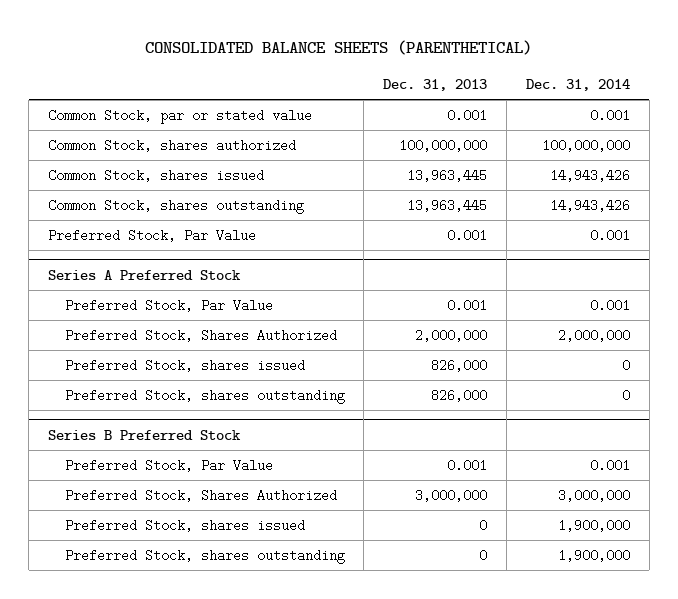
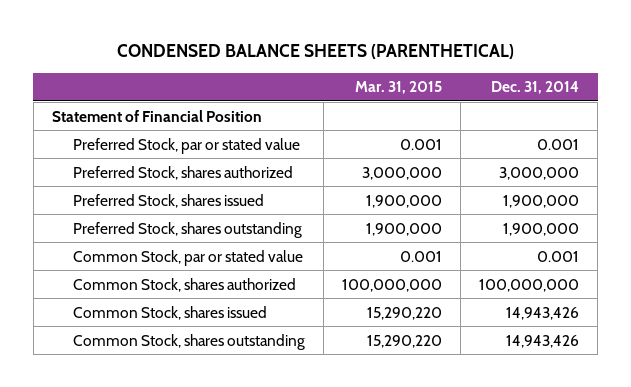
[145,40,533,56] CONSOLIDATED BALANCE SHEETS (PARENTHETICAL) -> [116,44,514,60] CONDENSED BALANCE SHEETS (PARENTHETICAL)
[383,79,488,92] Dec. 31, 2013 -> none
none -> [354,81,442,95] Mar. 31, 2015
none -> [52,109,263,122] Statement of Financial Position
none -> [72,137,300,154] Preferred Stock, par or stated value
none -> [72,165,293,180] Preferred Stock, shares authorized
none -> [72,193,264,208] Preferred Stock, shares issued
none -> [72,221,302,238] Preferred Stock, shares outstanding
[48,228,257,242] Preferred Stock, Par Value -> none
[48,269,242,280] Series A Preferred Stock -> none
[64,298,273,312] Preferred Stock, Par Value -> none
[64,328,337,342] Preferred Stock, Shares Authorized -> none
[64,358,305,372] Preferred Stock, shares issued -> none
[64,388,345,404] Preferred Stock, shares outstanding -> none
[48,429,242,440] Series B Preferred Stock -> none
[64,458,273,472] Preferred Stock, Par Value -> none
[64,488,337,502] Preferred Stock, Shares Authorized -> none
[64,518,305,532] Preferred Stock, shares issued -> none
[64,548,345,564] Preferred Stock, shares outstanding -> none

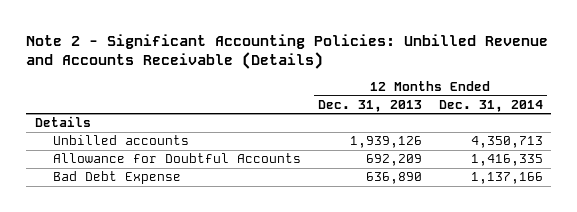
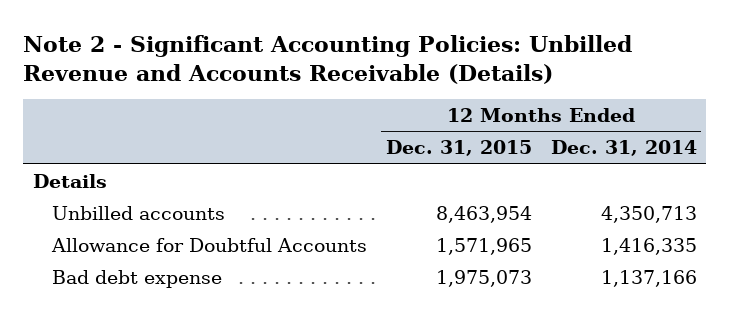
[317,99,422,112] Dec. 31, 2013 -> none
none -> [385,140,532,157] Dec. 31, 2015
[53,171,182,185] Bad Debt Expense -> [52,269,223,288] Bad debt expense

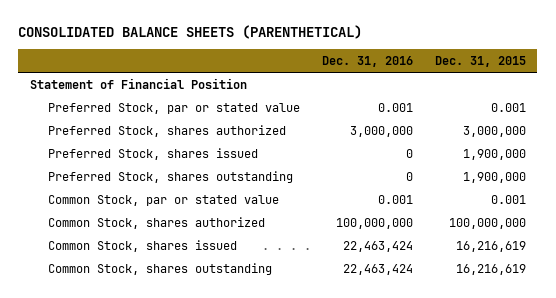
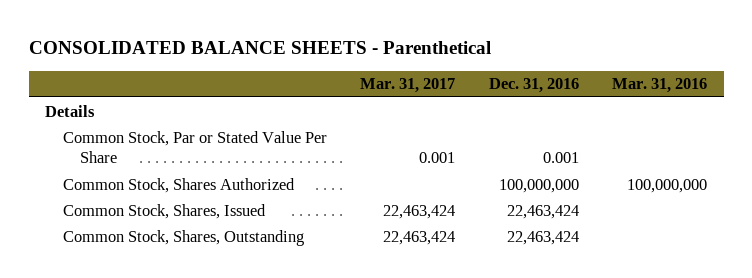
[18,24,363,39] CONSOLIDATED BALANCE SHEETS (PARENTHETICAL) -> [28,41,491,55] CONSOLIDATED BALANCE SHEETS - Parenthetical
[435,55,527,67] Dec. 31, 2015 -> none
none -> [360,78,456,94] Mar. 31, 2017
none -> [611,78,707,94] Mar. 31, 2016
[29,78,247,90] Statement of Financial Position -> none
[47,103,300,115] Preferred Stock, par or stated value -> none
[47,125,286,138] Preferred Stock, shares authorized -> none
[47,148,258,161] Preferred Stock, shares issued -> none
[47,171,293,184] Preferred Stock, shares outstanding -> none
none -> [45,104,96,117] Details
[47,195,279,207] Common Stock, par or stated value -> [62,130,327,164] Common Stock, Par or Stated Value Per Share
[47,217,265,230] Common Stock, shares authorized -> [62,177,295,193] Common Stock, Shares Authorized
[47,240,237,253] Common Stock, shares issued -> [62,203,266,219] Common Stock, Shares, Issued
[47,263,272,276] Common Stock, shares outstanding -> [62,229,304,246] Common Stock, Shares, Outstanding

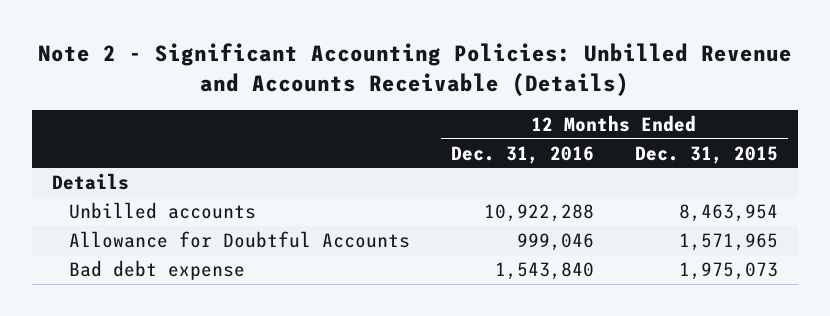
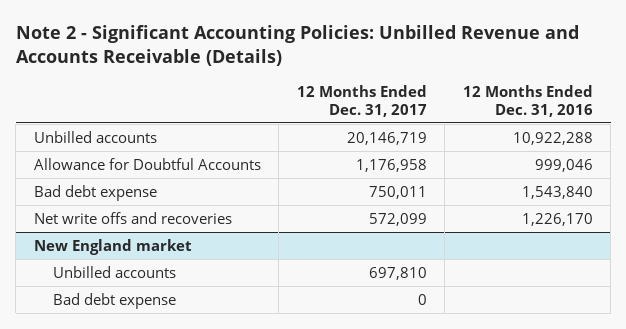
[634,145,778,164] Dec. 31, 2015 -> none
none -> [296,84,427,118] 12 Months Ended Dec. 31, 2017
[51,173,129,191] Details -> none
none -> [33,211,232,224] Net write offs and recoveries
none -> [33,238,192,255] New England market
none -> [53,265,177,278] Unbilled accounts
none -> [53,292,177,309] Bad debt expense

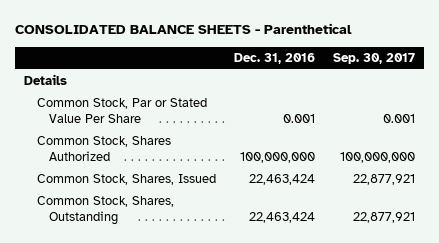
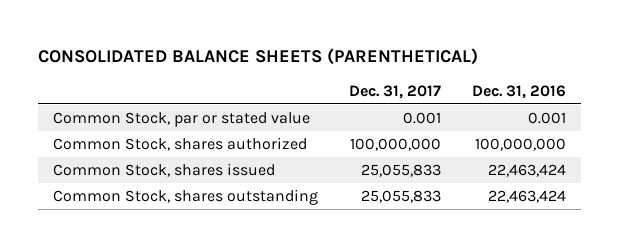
[15,23,353,35] CONSOLIDATED BALANCE SHEETS - Parenthetical -> [37,48,478,66] CONSOLIDATED BALANCE SHEETS (PARENTHETICAL)
[333,52,416,64] Sep. 30, 2017 -> none
none -> [348,84,441,99] Dec. 31, 2017
[24,74,68,86] Details -> none
[36,98,207,123] Common Stock, Par or Stated Value Per Share -> [53,111,311,127] Common Stock, par or stated value
[36,136,171,161] Common Stock, Shares Authorized -> [53,136,308,151] Common Stock, shares authorized
[36,174,216,186] Common Stock, Shares, Issued -> [53,162,276,177] Common Stock, shares issued
[36,196,174,225] Common Stock, Shares, Outstanding -> [53,188,319,205] Common Stock, shares outstanding

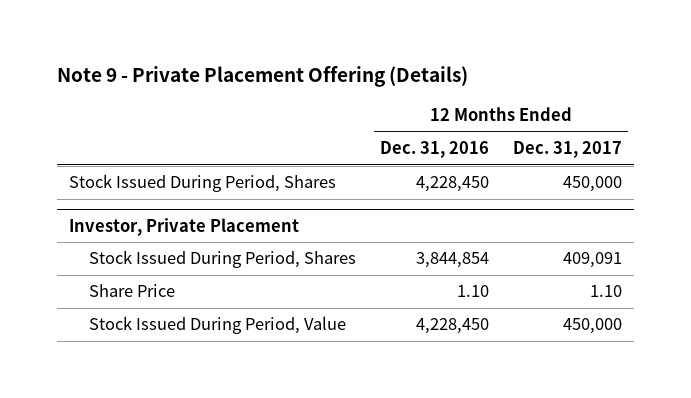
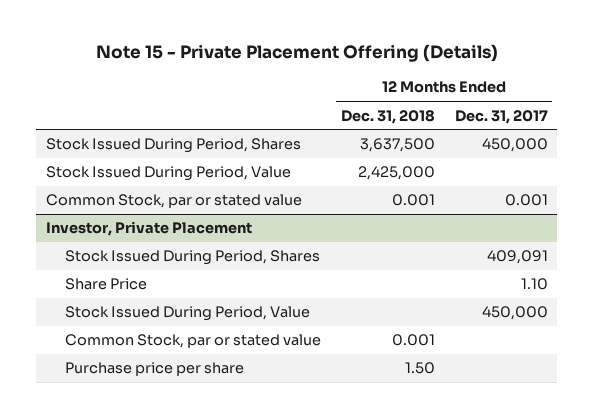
[56,66,468,88] Note 9 - Private Placement Offering (Details) -> [95,44,498,63] Note 15 - Private Placement Offering (Details)
[380,141,490,159] Dec. 31, 2016 -> none
none -> [341,109,436,124] Dec. 31, 2018
none -> [45,166,291,182] Stock Issued During Period, Value
none -> [45,194,302,209] Common Stock, par or stated value
none -> [65,334,322,349] Common Stock, par or stated value
none -> [65,362,245,377] Purchase price per share

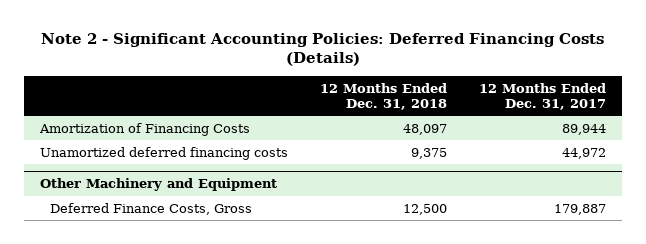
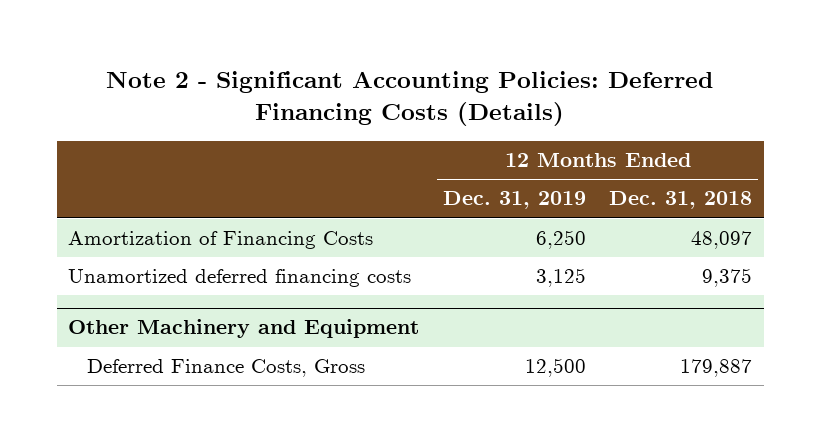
[478,82,606,110] 12 Months Ended Dec. 31, 2017 -> none
none -> [442,191,586,210] Dec. 31, 2019
[402,203,447,215] 12,500 -> [680,359,753,378] 179,887

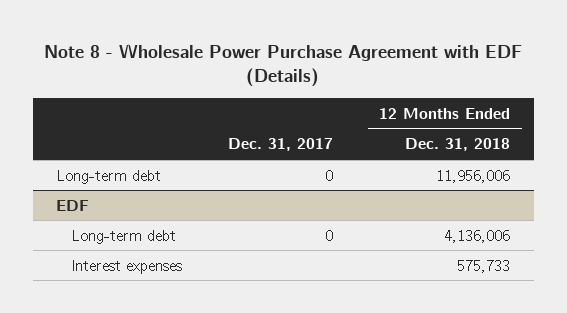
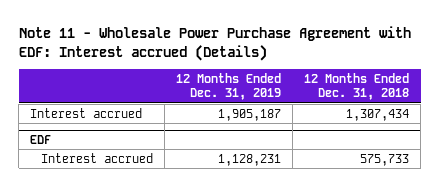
[44,42,523,88] Note 8 - Wholesale Power Purchase Agreement with EDF (Details) -> [18,25,411,61] Note 11 - Wholesale Power Purchase Agreement with EDF: Interest accrued (Details)
[228,138,334,152] Dec. 31, 2017 -> none
none -> [176,72,282,101] 12 Months Ended Dec. 31, 2019
[56,169,162,184] Long-term debt -> none
none -> [30,107,143,118] Interest accrued
[70,229,176,244] Long-term debt -> none
[70,259,182,274] Interest expenses -> [41,152,154,163] Interest accrued

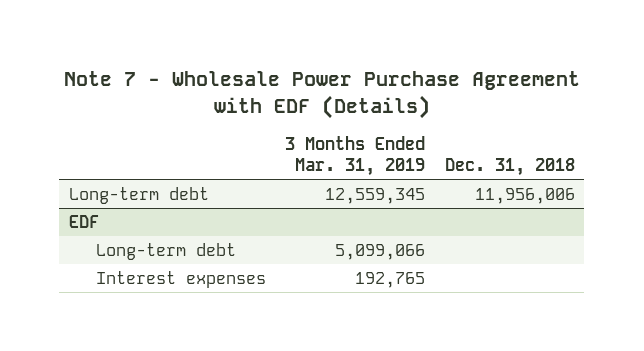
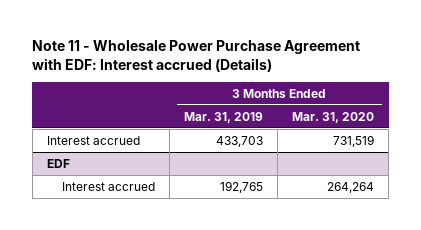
[63,71,580,119] Note 7 - Wholesale Power Purchase Agreement with EDF (Details) -> [32,39,361,72] Note 11 - Wholesale Power Purchase Agreement with EDF: Interest accrued (Details)
[444,158,575,177] Dec. 31, 2018 -> none
none -> [292,111,375,123] Mar. 31, 2020
[69,187,210,205] Long-term debt -> none
none -> [46,135,140,145] Interest accrued
[96,243,237,261] Long-term debt -> none
[96,271,267,289] Interest expenses -> [62,181,156,191] Interest accrued

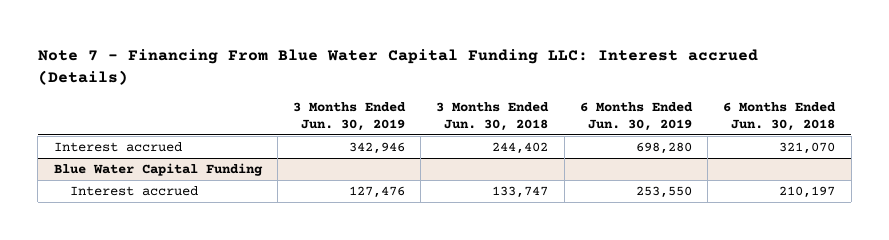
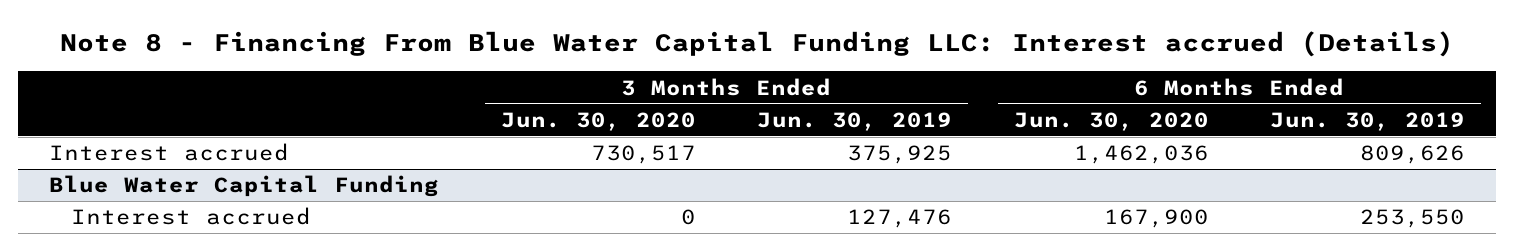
[37,48,758,85] Note 7 - Financing From Blue Water Capital Funding LLC: Interest accrued (Details) -> [60,30,1455,57] Note 8 - Financing From Blue Water Capital Funding LLC: Interest accrued (Details)
[436,101,550,131] 3 Months Ended Jun. 30, 2018 -> none
[723,101,837,131] 6 Months Ended Jun. 30, 2018 -> none
none -> [500,111,696,131] Jun. 30, 2020
none -> [1013,111,1209,131] Jun. 30, 2020
[348,142,405,155] 342,946 -> [847,145,953,165] 375,925
[635,142,692,155] 698,280 -> [1360,145,1466,165] 809,626

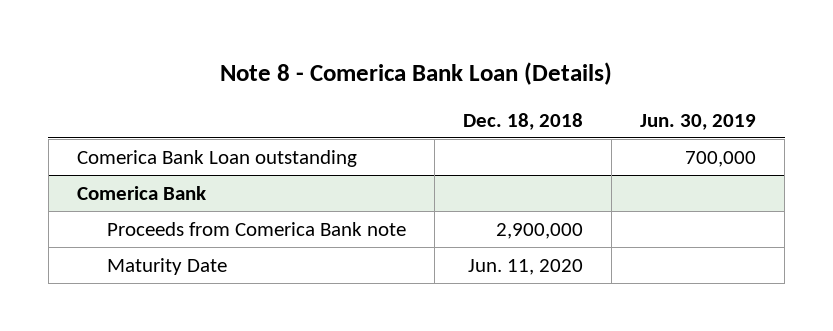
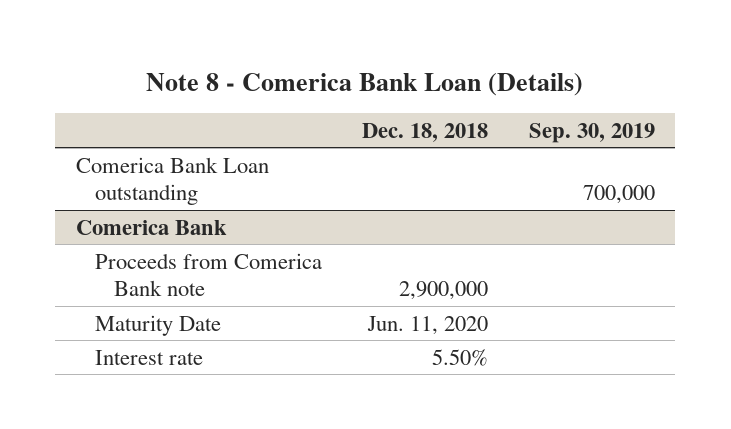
[640,113,757,130] Jun. 30, 2019 -> none
none -> [529,122,656,143] Sep. 30, 2019
none -> [94,349,203,365] Interest rate

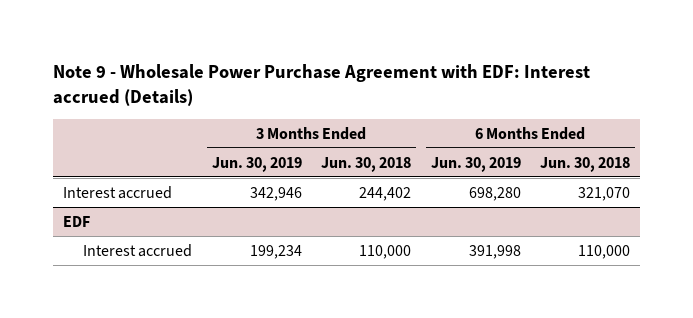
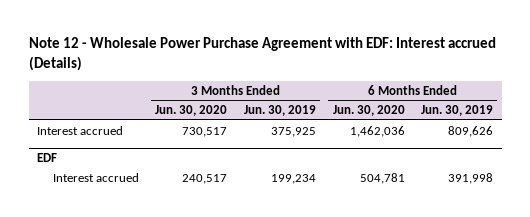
[53,64,591,107] Note 9 - Wholesale Power Purchase Agreement with EDF: Interest accrued (Details) -> [28,37,496,72] Note 12 - Wholesale Power Purchase Agreement with EDF: Interest accrued (Details)
[321,156,412,172] Jun. 30, 2018 -> none
[540,156,631,172] Jun. 30, 2018 -> none
none -> [155,105,228,117] Jun. 30, 2020
none -> [332,105,405,117] Jun. 30, 2020
[249,186,302,201] 342,946 -> [270,126,316,137] 375,925
[468,186,521,201] 698,280 -> [448,125,494,137] 809,626

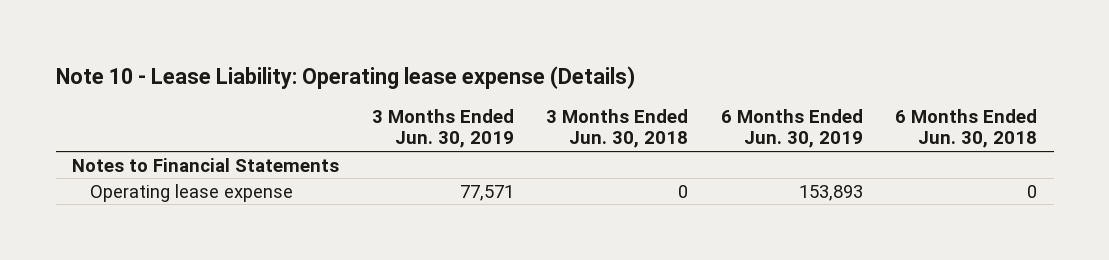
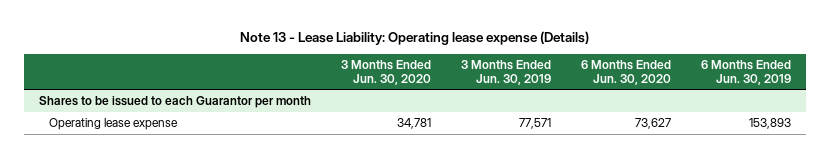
[55,66,635,90] Note 10 - Lease Liability: Operating lease expense (Details) -> [239,30,589,45] Note 13 - Lease Liability: Operating lease expense (Details)
[546,108,689,149] 3 Months Ended Jun. 30, 2018 -> none
[895,108,1038,149] 6 Months Ended Jun. 30, 2018 -> none
none -> [340,59,431,85] 3 Months Ended Jun. 30, 2020
none -> [581,59,672,85] 6 Months Ended Jun. 30, 2020
[71,157,339,172] Notes to Financial Statements -> [38,96,311,109] Shares to be issued to each Guarantor per month

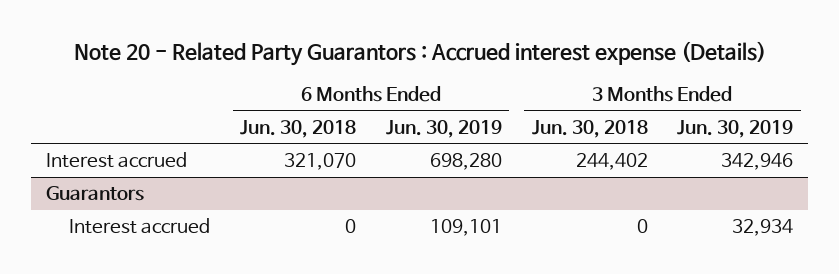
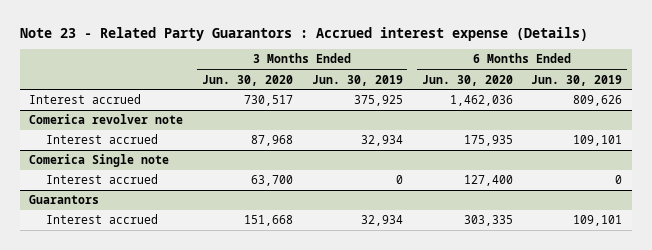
[73,41,766,67] Note 20 - Related Party Guarantors : Accrued interest expense (Details) -> [19,26,588,41] Note 23 - Related Party Guarantors : Accrued interest expense (Details)
[239,119,356,138] Jun. 30, 2018 -> none
[531,119,648,138] Jun. 30, 2018 -> none
none -> [202,74,294,86] Jun. 30, 2020
none -> [421,74,513,86] Jun. 30, 2020
[429,153,502,171] 698,280 -> [573,95,623,107] 809,626
[721,153,794,171] 342,946 -> [353,95,403,107] 375,925
none -> [29,114,184,125] Comerica revolver note
none -> [45,134,158,145] Interest accrued
none -> [29,154,170,168] Comerica Single note
none -> [45,174,158,185] Interest accrued

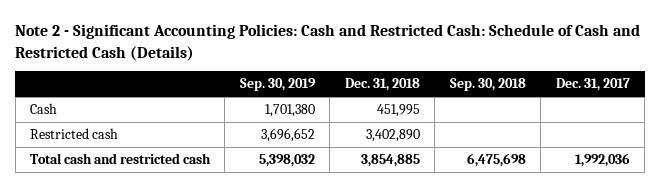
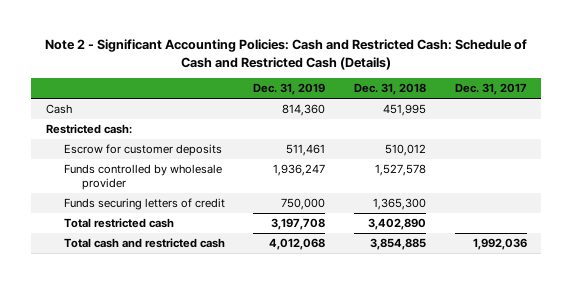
[239,78,316,92] Sep. 30, 2019 -> none
[449,78,526,92] Sep. 30, 2018 -> none
none -> [253,83,326,96] Dec. 31, 2019
none -> [45,124,132,135] Restricted cash:
none -> [63,144,222,157] Escrow for customer deposits
none -> [63,164,222,190] Funds controlled by wholesale provider
none -> [63,198,225,211] Funds securing letters of credit
[29,128,118,140] Restricted cash -> [63,218,174,229] Total restricted cash

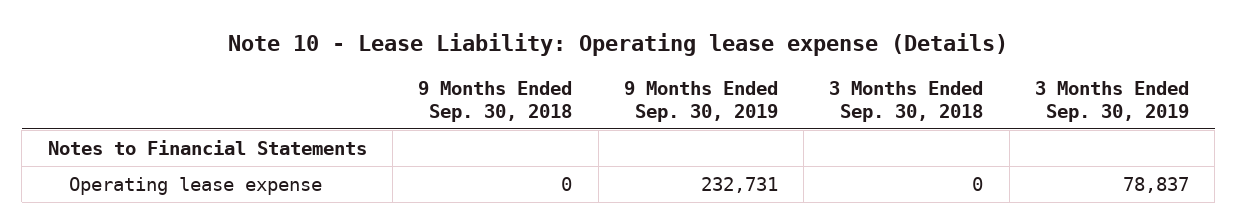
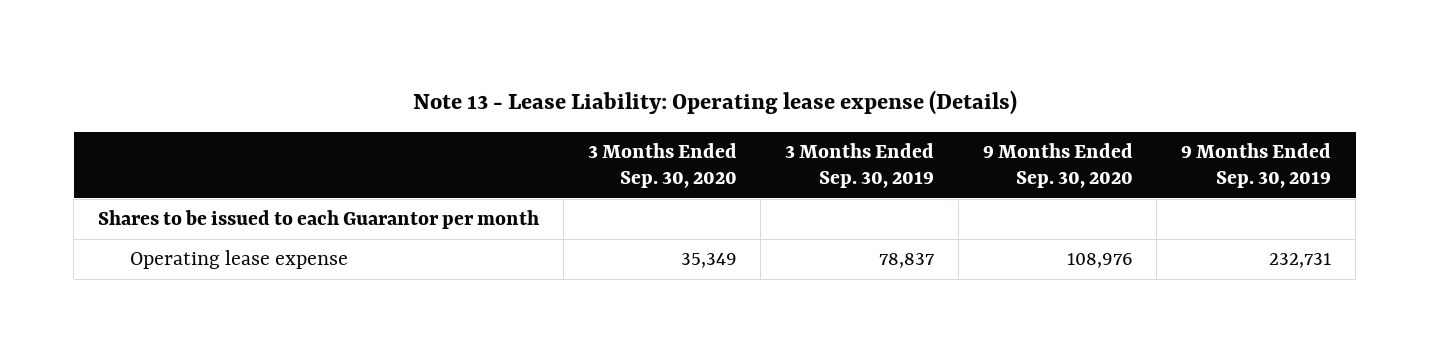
[228,33,1009,57] Note 10 - Lease Liability: Operating lease expense (Details) -> [412,90,1017,116] Note 13 - Lease Liability: Operating lease expense (Details)
[418,81,573,122] 9 Months Ended Sep. 30, 2018 -> none
[829,81,984,122] 3 Months Ended Sep. 30, 2018 -> none
none -> [587,143,737,189] 3 Months Ended Sep. 30, 2020
none -> [982,143,1133,189] 9 Months Ended Sep. 30, 2020
[47,139,367,155] Notes to Financial Statements -> [98,210,540,230] Shares to be issued to each Guarantor per month

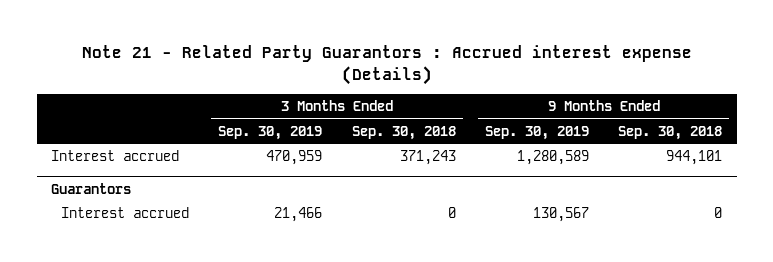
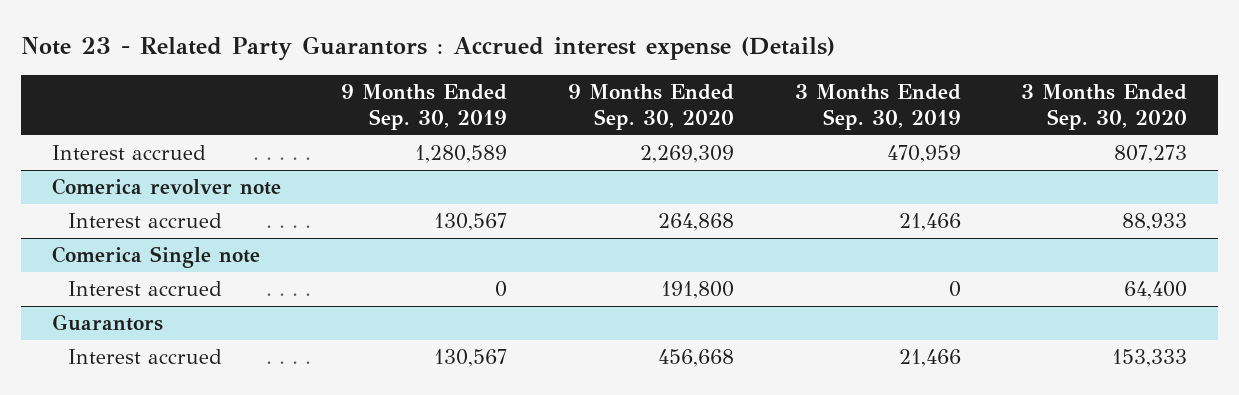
[81,45,692,86] Note 21 - Related Party Guarantors : Accrued interest expense (Details) -> [21,35,836,61] Note 23 - Related Party Guarantors : Accrued interest expense (Details)
[351,125,456,140] Sep. 30, 2018 -> none
[618,125,723,140] Sep. 30, 2018 -> none
none -> [567,84,734,130] 9 Months Ended Sep. 30, 2020
none -> [1021,84,1188,130] 3 Months Ended Sep. 30, 2020
none -> [51,178,281,196] Comerica revolver note
none -> [68,213,223,229] Interest accrued
none -> [51,246,260,269] Comerica Single note
none -> [68,281,223,297] Interest accrued

